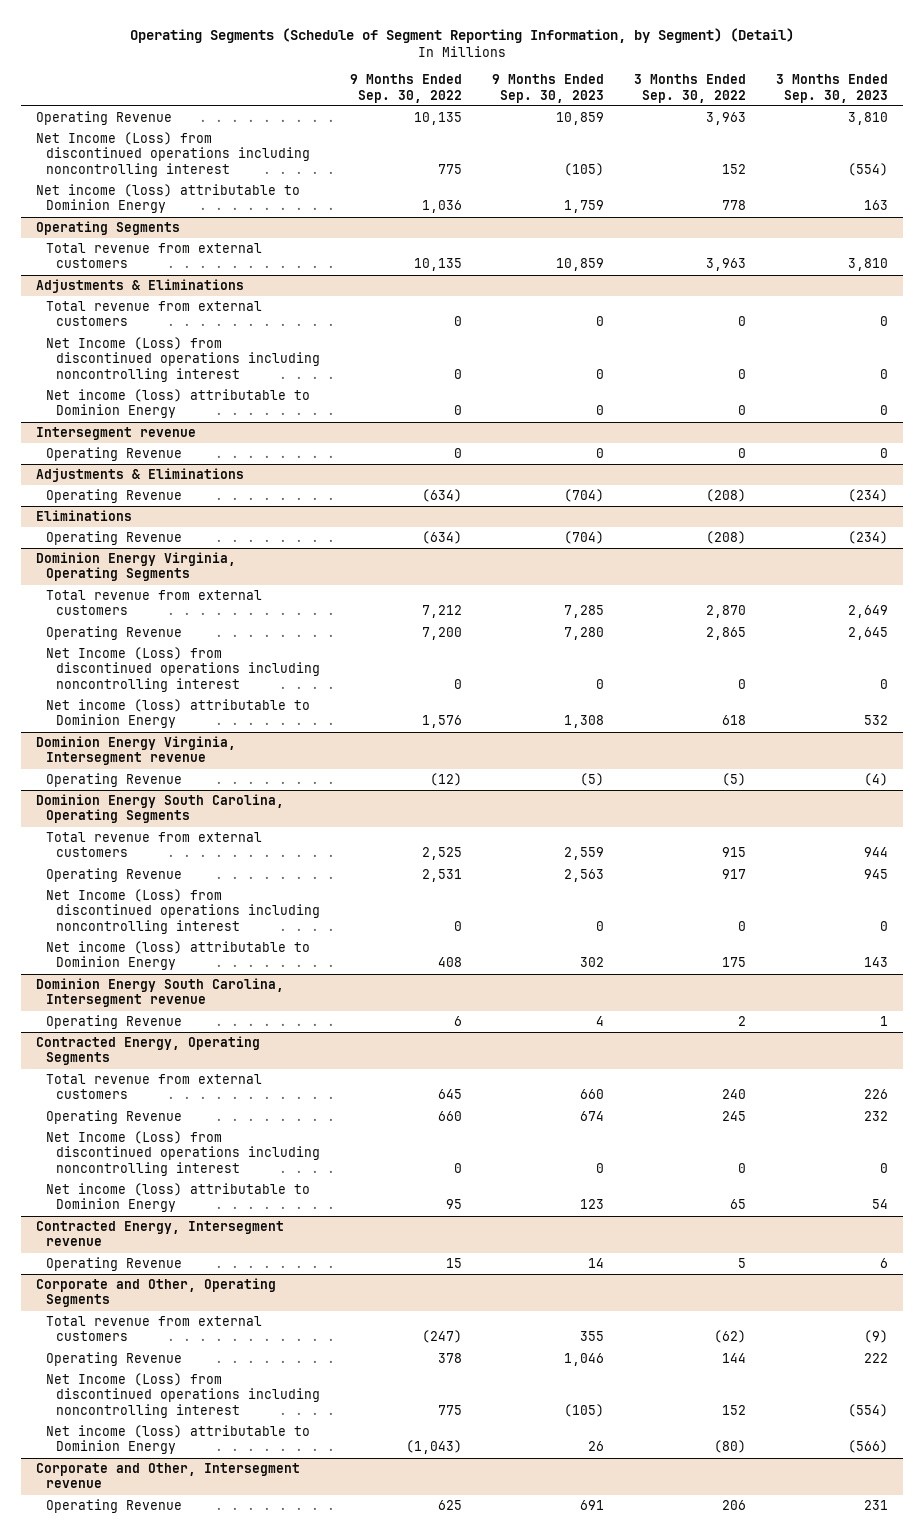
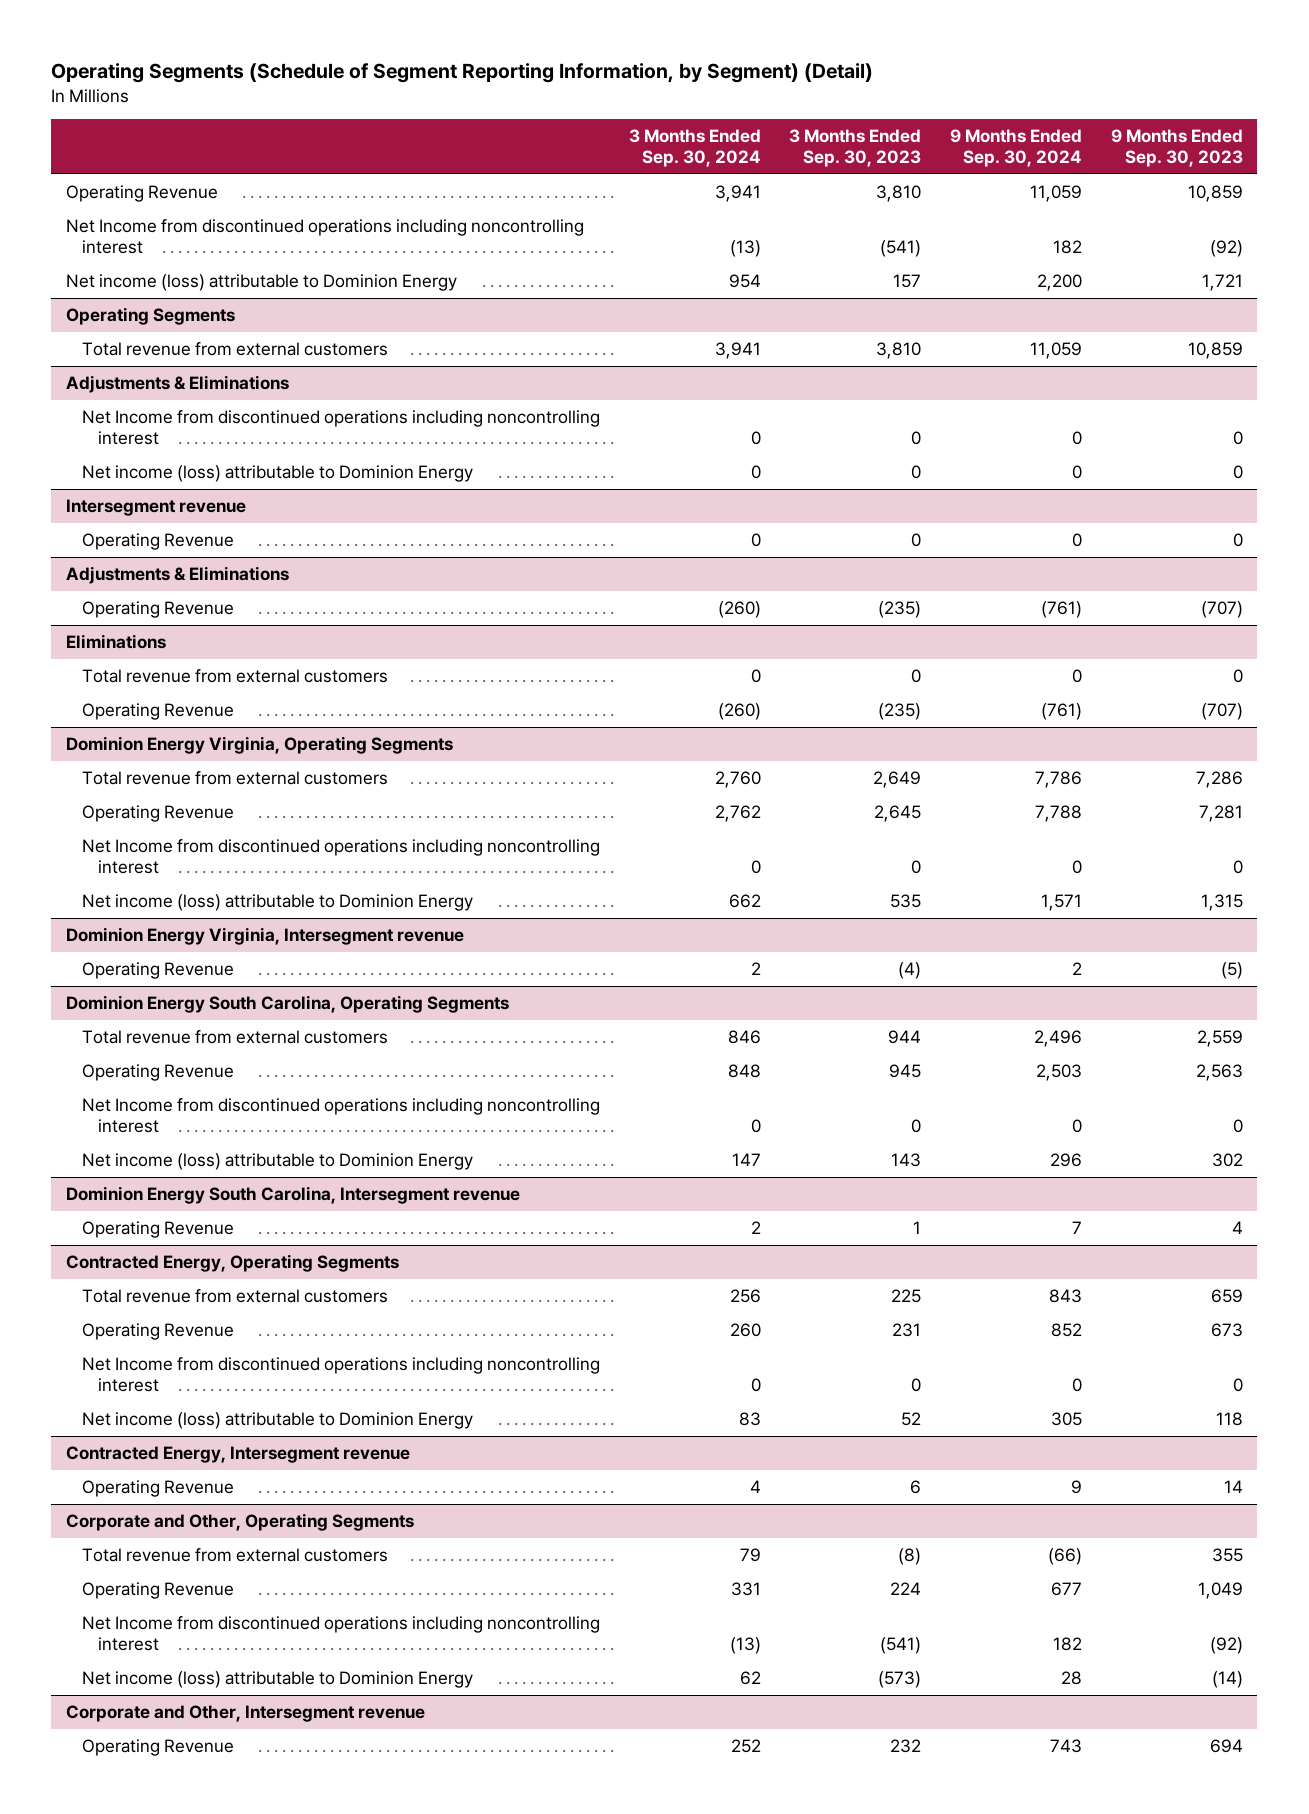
[350,74,463,103] 9 Months Ended Sep. 30, 2022 -> none
[633,74,746,103] 3 Months Ended Sep. 30, 2022 -> none
none -> [628,129,761,167] 3 Months Ended Sep. 30, 2024
none -> [950,129,1083,167] 9 Months Ended Sep. 30, 2024
[36,132,311,177] Net Income (Loss) from discontinued operations including noncontrolling interest -> [65,219,584,254] Net Income from discontinued operations including noncontrolling interest
[564,162,605,176] (105) -> [1209,239,1243,257] (92)
[847,162,888,176] (554) -> [880,239,922,257] (541)
[564,200,605,214] 1,759 -> [1201,274,1243,292] 1,721
[863,200,888,211] 163 -> [893,274,922,289] 157
[46,301,263,327] Total revenue from external customers -> none
[46,337,321,382] Net Income (Loss) from discontinued operations including noncontrolling interest -> [81,410,600,445] Net Income from discontinued operations including noncontrolling interest
[564,489,605,503] (704) -> [1200,601,1243,619] (707)
[847,489,888,503] (234) -> [878,601,922,619] (235)
none -> [81,669,388,684] Total revenue from external customers
[564,531,605,545] (704) -> [1200,703,1243,721] (707)
[847,531,888,545] (234) -> [878,703,922,721] (235)
[564,605,605,619] 7,285 -> [1195,771,1243,789] 7,286
[564,627,605,641] 7,280 -> [1198,805,1243,823] 7,281
[46,647,321,692] Net Income (Loss) from discontinued operations including noncontrolling interest -> [81,839,600,874] Net Income from discontinued operations including noncontrolling interest
[564,715,605,729] 1,308 -> [1200,894,1243,912] 1,315
[863,715,888,726] 532 -> [890,894,922,909] 535
[46,889,321,934] Net Income (Loss) from discontinued operations including noncontrolling interest -> [81,1098,600,1133] Net Income from discontinued operations including noncontrolling interest
[580,1089,605,1100] 660 -> [1210,1289,1243,1304] 659
[863,1089,888,1100] 226 -> [891,1289,922,1304] 225
[580,1111,605,1122] 674 -> [1210,1323,1243,1338] 673
[863,1111,888,1122] 232 -> [892,1323,922,1338] 231
[46,1131,321,1176] Net Income (Loss) from discontinued operations including noncontrolling interest -> [81,1357,600,1392] Net Income from discontinued operations including noncontrolling interest
[580,1199,605,1210] 123 -> [1215,1412,1243,1427] 118
[871,1199,888,1210] 54 -> [901,1412,922,1427] 52
[863,1330,888,1344] (9) -> [898,1548,922,1566] (8)
[564,1353,605,1367] 1,046 -> [1197,1582,1243,1600] 1,049
[863,1353,888,1364] 222 -> [890,1582,922,1596] 224
[46,1373,321,1418] Net Income (Loss) from discontinued operations including noncontrolling interest -> [81,1616,600,1651] Net Income from discontinued operations including noncontrolling interest
[564,1403,605,1417] (105) -> [1209,1636,1243,1654] (92)
[847,1403,888,1417] (554) -> [880,1636,922,1654] (541)
[588,1441,605,1452] 26 -> [1211,1671,1243,1689] (14)
[847,1440,888,1454] (566) -> [878,1671,922,1689] (573)
[580,1500,605,1511] 691 -> [1209,1739,1243,1754] 694
[863,1500,888,1511] 231 -> [890,1739,922,1754] 232

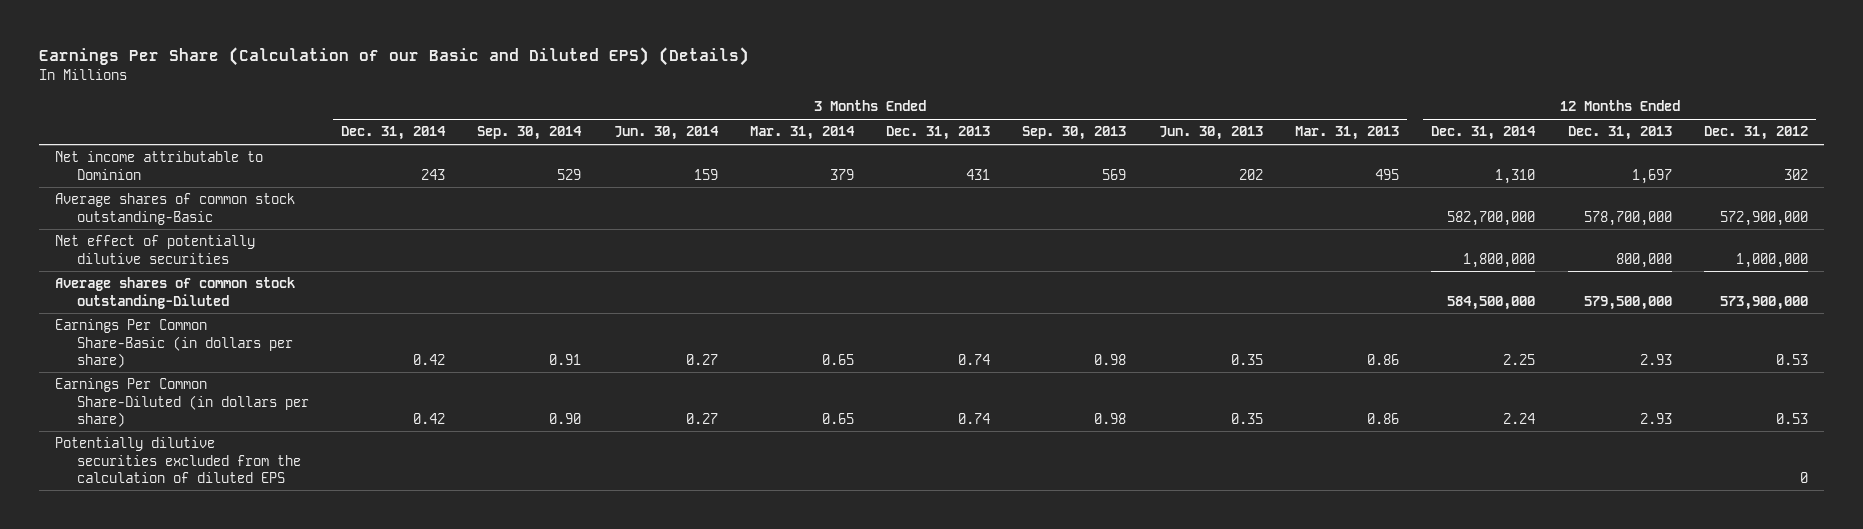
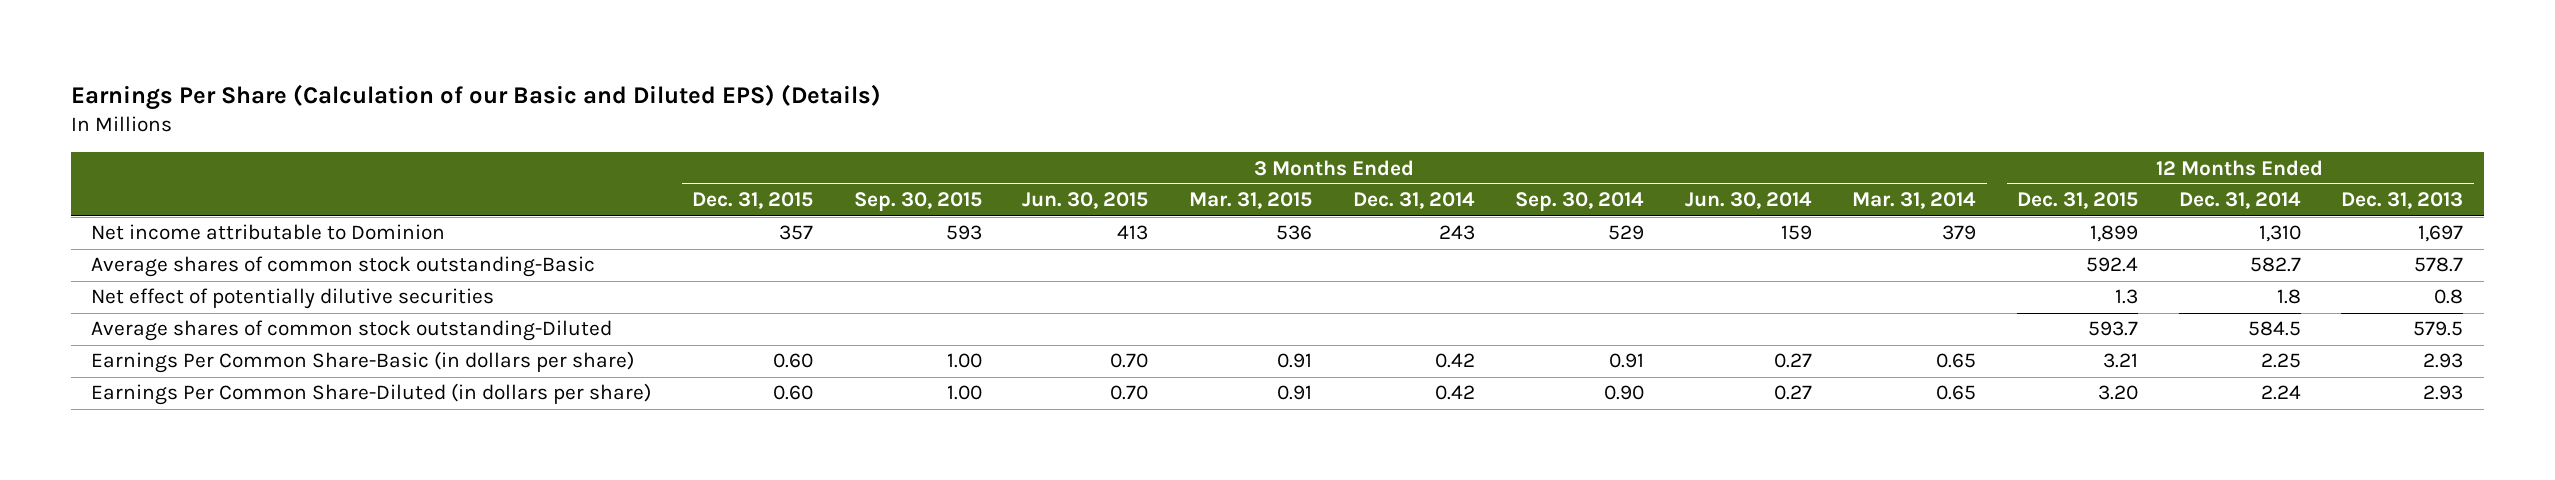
[886,126,991,141] Dec. 31, 2013 -> none
[1022,126,1127,141] Sep. 30, 2013 -> none
[1158,126,1263,141] Jun. 30, 2013 -> none
[1295,126,1400,141] Mar. 31, 2013 -> none
[1704,126,1809,141] Dec. 31, 2012 -> none
none -> [691,192,813,210] Dec. 31, 2015
none -> [853,192,982,212] Sep. 30, 2015
none -> [1022,192,1149,210] Jun. 30, 2015
none -> [1188,192,1312,210] Mar. 31, 2015
none -> [2017,192,2139,210] Dec. 31, 2015
[1447,210,1536,226] 582,700,000 -> [2249,257,2301,273] 582.7
[1583,210,1672,226] 578,700,000 -> [2414,257,2464,273] 578.7
[1463,252,1536,268] 1,800,000 -> [2276,289,2301,305] 1.8
[1615,252,1672,268] 800,000 -> [2434,289,2464,305] 0.8
[1447,295,1536,310] 584,500,000 -> [2247,321,2301,337] 584.5
[1583,295,1672,310] 579,500,000 -> [2413,321,2464,337] 579.5
[55,437,301,483] Potentially dilutive securities excluded from the calculation of diluted EPS -> none

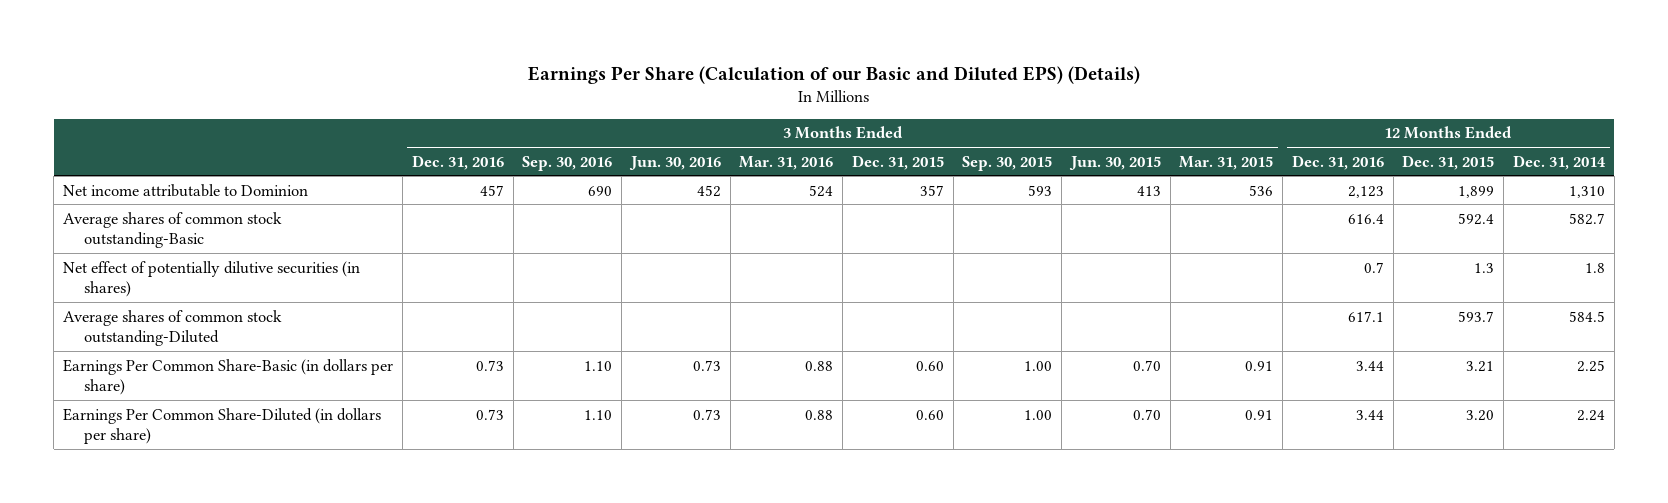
[1352,192,1475,210] Dec. 31, 2014 -> none
[1515,192,1645,212] Sep. 30, 2014 -> none
[1684,192,1812,210] Jun. 30, 2014 -> none
[1852,192,1977,210] Mar. 31, 2014 -> none
[2341,192,2464,210] Dec. 31, 2013 -> none
none -> [411,154,504,170] Dec. 31, 2016
none -> [522,155,613,171] Sep. 30, 2016
none -> [628,155,721,170] Jun. 30, 2016
none -> [739,155,834,170] Mar. 31, 2016
none -> [1291,154,1384,170] Dec. 31, 2016
[91,288,495,310] Net effect of potentially dilutive securities -> [63,260,361,298] Net effect of potentially dilutive securities (in shares)

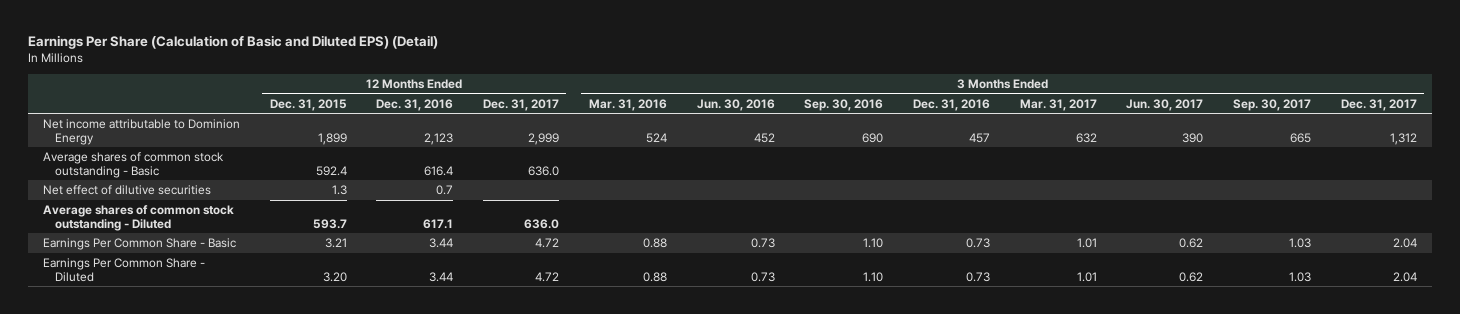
[528,65,1141,84] Earnings Per Share (Calculation of our Basic and Diluted EPS) (Details) -> [27,35,438,50] Earnings Per Share (Calculation of Basic and Diluted EPS) (Detail)
[851,154,944,170] Dec. 31, 2015 -> none
[962,155,1053,171] Sep. 30, 2015 -> none
[1068,155,1161,170] Jun. 30, 2015 -> none
[1179,155,1274,170] Mar. 31, 2015 -> none
[1512,154,1606,170] Dec. 31, 2014 -> none
none -> [483,98,560,111] Dec. 31, 2017
none -> [1019,98,1097,111] Mar. 31, 2017
none -> [1126,98,1204,111] Jun. 30, 2017
none -> [1233,98,1312,111] Sep. 30, 2017
none -> [1340,98,1417,111] Dec. 31, 2017
[63,183,309,197] Net income attributable to Dominion -> [42,118,240,145] Net income attributable to Dominion Energy
[63,211,283,249] Average shares of common stock outstanding-Basic -> [42,151,224,178] Average shares of common stock outstanding - Basic
[63,260,361,298] Net effect of potentially dilutive securities (in shares) -> [42,184,211,195] Net effect of dilutive securities
[63,309,283,347] Average shares of common stock outstanding-Diluted -> [42,204,234,231] Average shares of common stock outstanding - Diluted
[63,358,394,396] Earnings Per Common Share-Basic (in dollars per share) -> [42,237,236,250] Earnings Per Common Share - Basic
[63,407,382,445] Earnings Per Common Share-Diluted (in dollars per share) -> [42,257,205,282] Earnings Per Common Share - Diluted

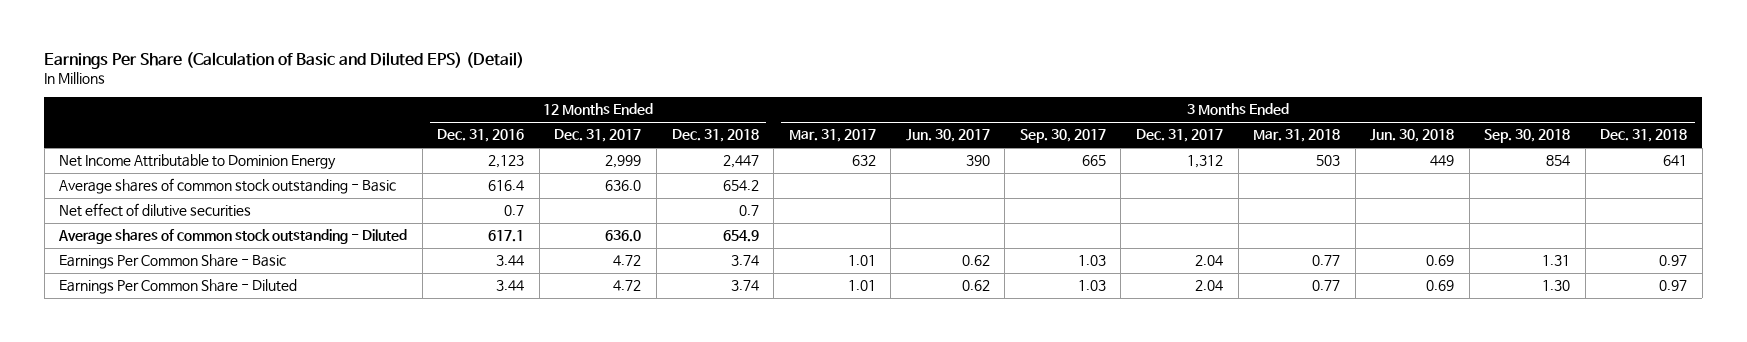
[269,98,347,111] Dec. 31, 2015 -> none
[588,98,667,111] Mar. 31, 2016 -> none
[696,98,775,111] Jun. 30, 2016 -> none
[804,98,884,111] Sep. 30, 2016 -> none
[912,98,990,111] Dec. 31, 2016 -> none
none -> [671,129,759,143] Dec. 31, 2018
none -> [1253,129,1341,143] Mar. 31, 2018
none -> [1370,129,1455,143] Jun. 30, 2018
none -> [1484,129,1571,144] Sep. 30, 2018
none -> [1600,129,1688,143] Dec. 31, 2018
[42,118,240,145] Net income attributable to Dominion Energy -> [59,154,337,171] Net Income Attributable to Dominion Energy

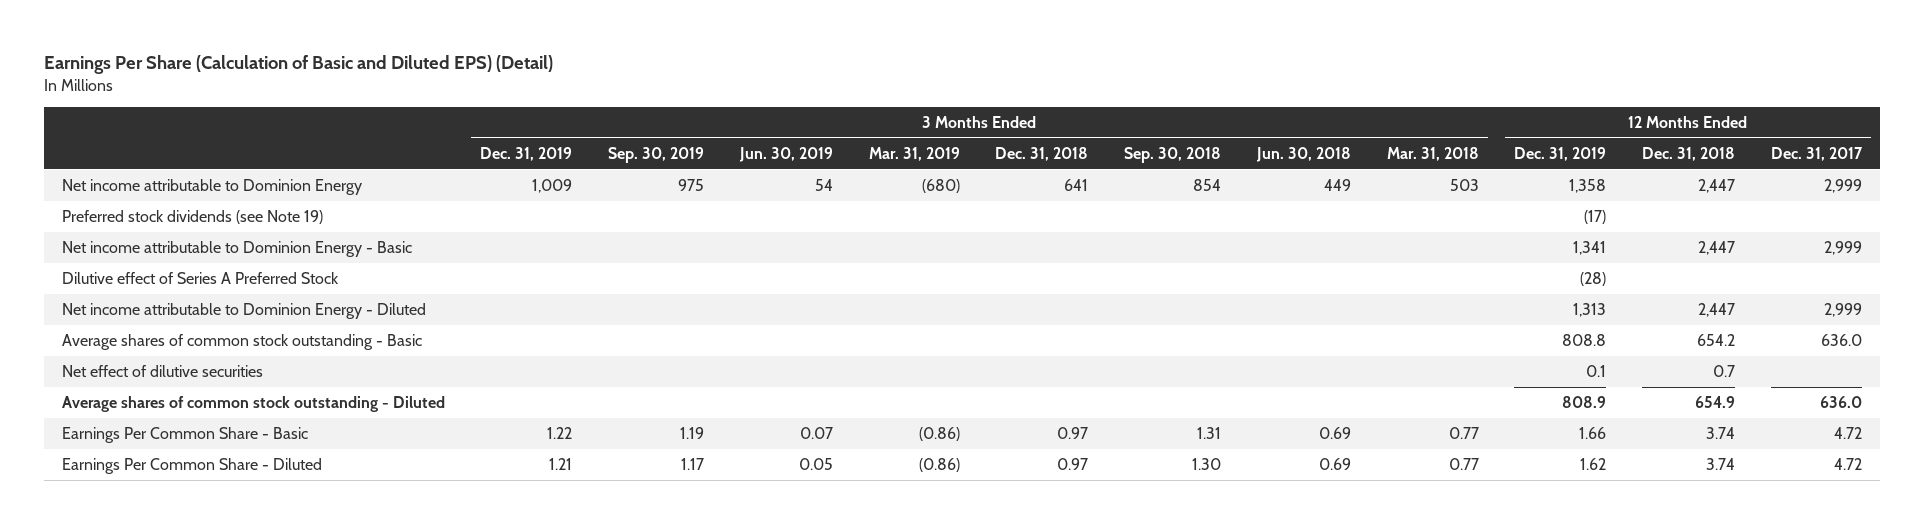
[437,129,525,143] Dec. 31, 2016 -> none
[788,129,876,143] Mar. 31, 2017 -> none
[905,129,990,143] Jun. 30, 2017 -> none
[1019,129,1106,144] Sep. 30, 2017 -> none
[1135,129,1223,143] Dec. 31, 2017 -> none
none -> [480,146,573,161] Dec. 31, 2019
none -> [608,146,705,163] Sep. 30, 2019
none -> [738,146,833,162] Jun. 30, 2019
none -> [868,146,960,161] Mar. 31, 2019
none -> [1514,146,1607,161] Dec. 31, 2019
[59,154,337,171] Net Income Attributable to Dominion Energy -> [61,179,362,196] Net income attributable to Dominion Energy
none -> [61,210,323,225] Preferred stock dividends (see Note 19)
none -> [61,241,412,258] Net income attributable to Dominion Energy - Basic
none -> [61,272,339,285] Dilutive effect of Series A Preferred Stock
none -> [61,303,426,320] Net income attributable to Dominion Energy - Diluted

